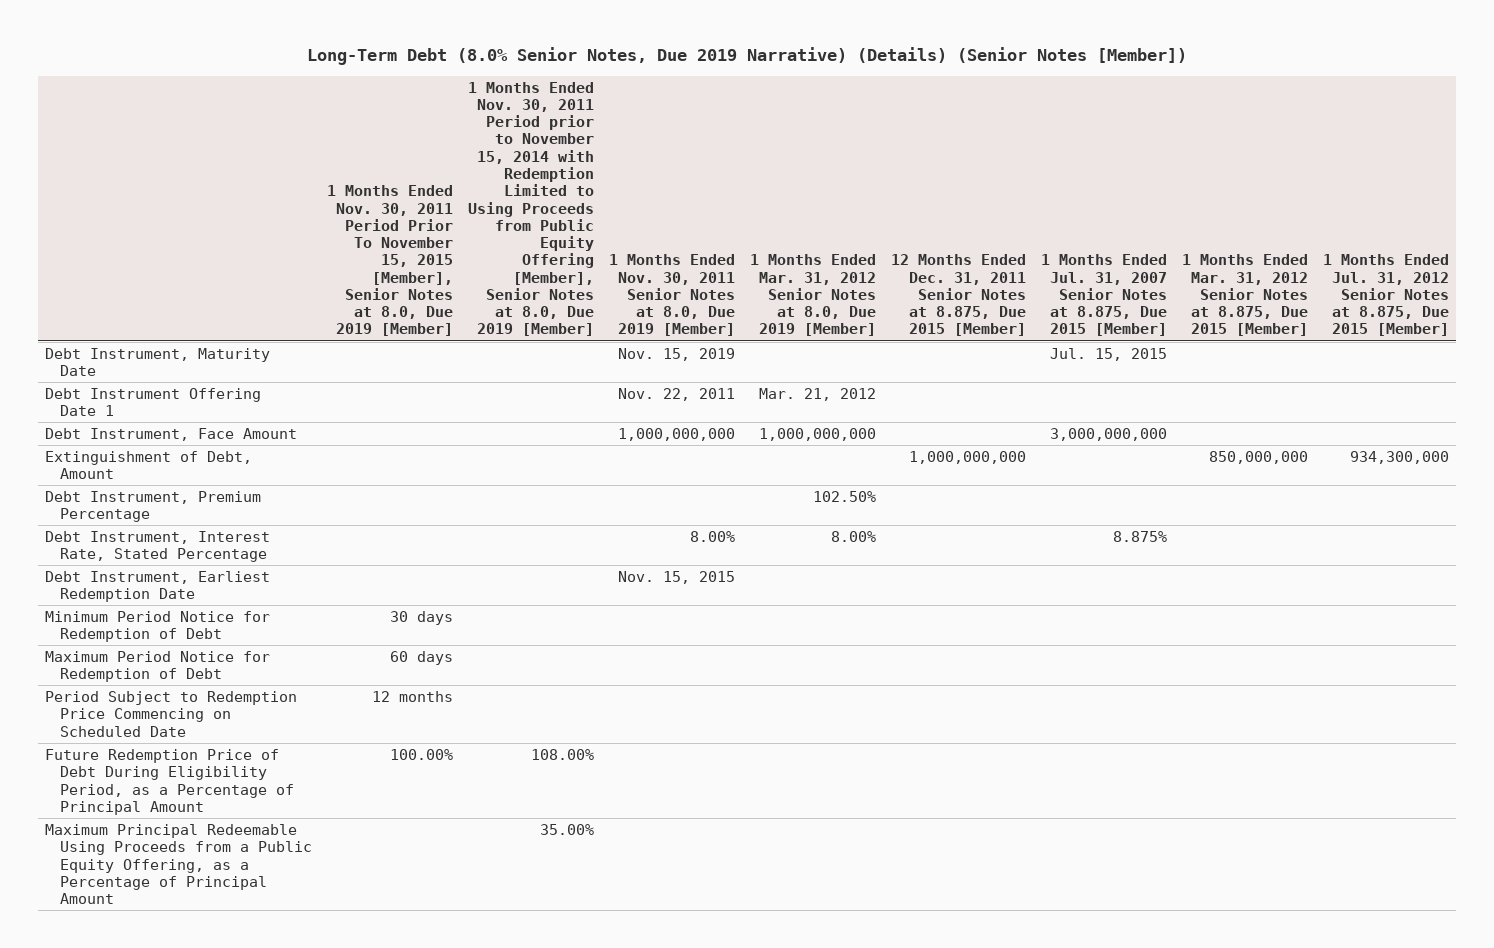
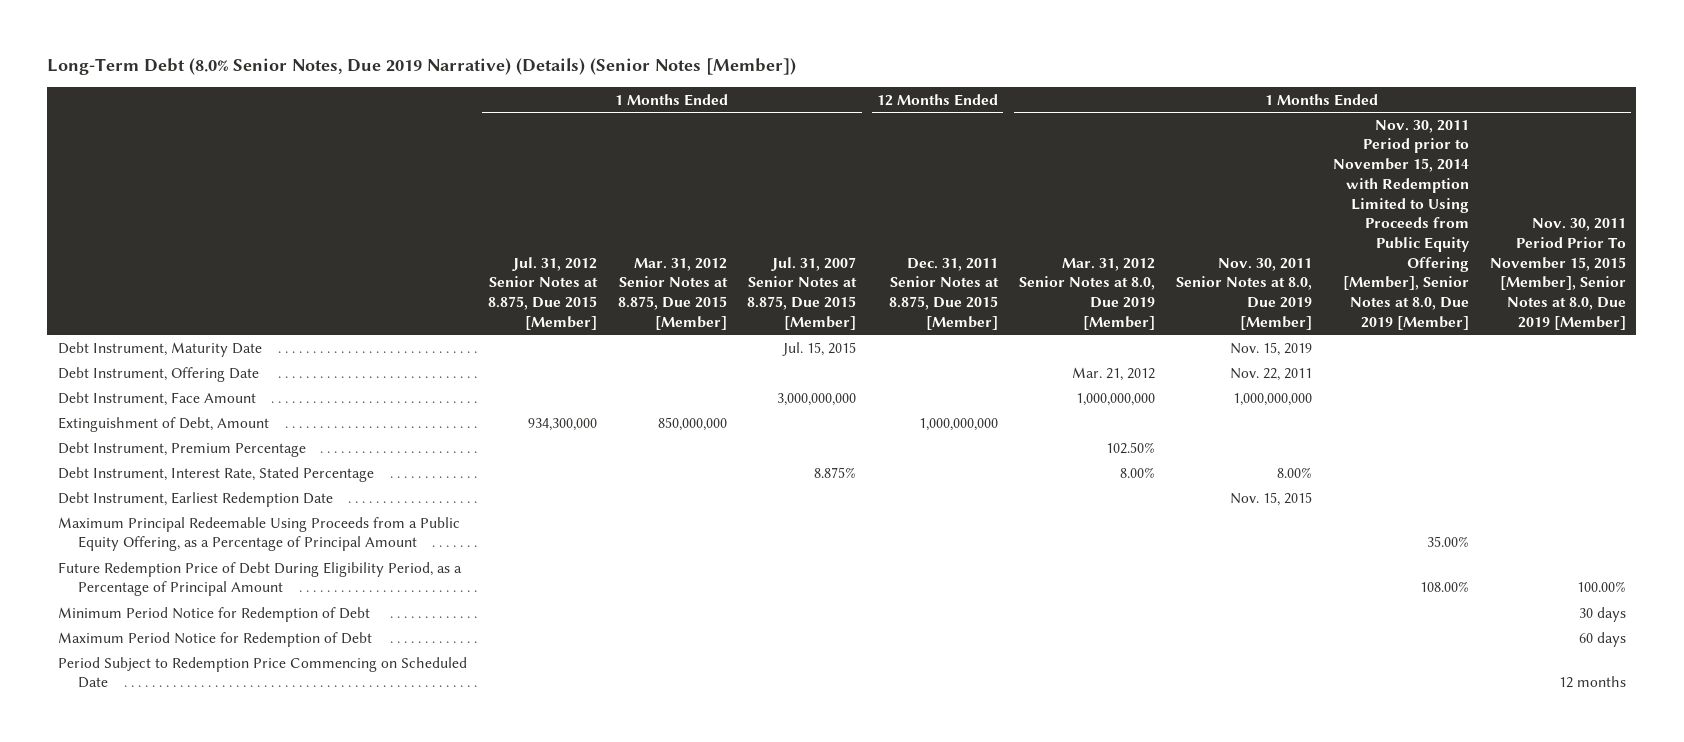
[45,387,262,417] Debt Instrument Offering Date 1 -> [57,366,259,382] Debt Instrument, Offering Date
[45,823,312,905] Maximum Principal Redeemable Using Proceeds from a Public Equity Offering, as a Percentage of Principal Amount -> [57,516,460,552] Maximum Principal Redeemable Using Proceeds from a Public Equity Offering, as a Percentage of Principal Amount
[45,748,294,815] Future Redemption Price of Debt During Eligibility Period, as a Percentage of Principal Amount -> [57,561,462,597] Future Redemption Price of Debt During Eligibility Period, as a Percentage of Principal Amount

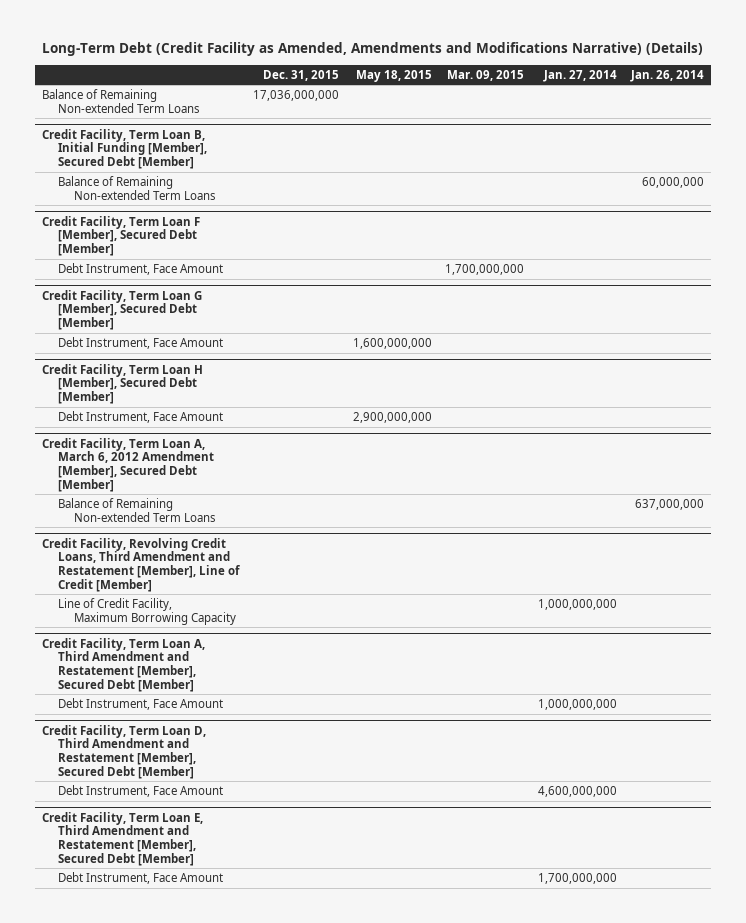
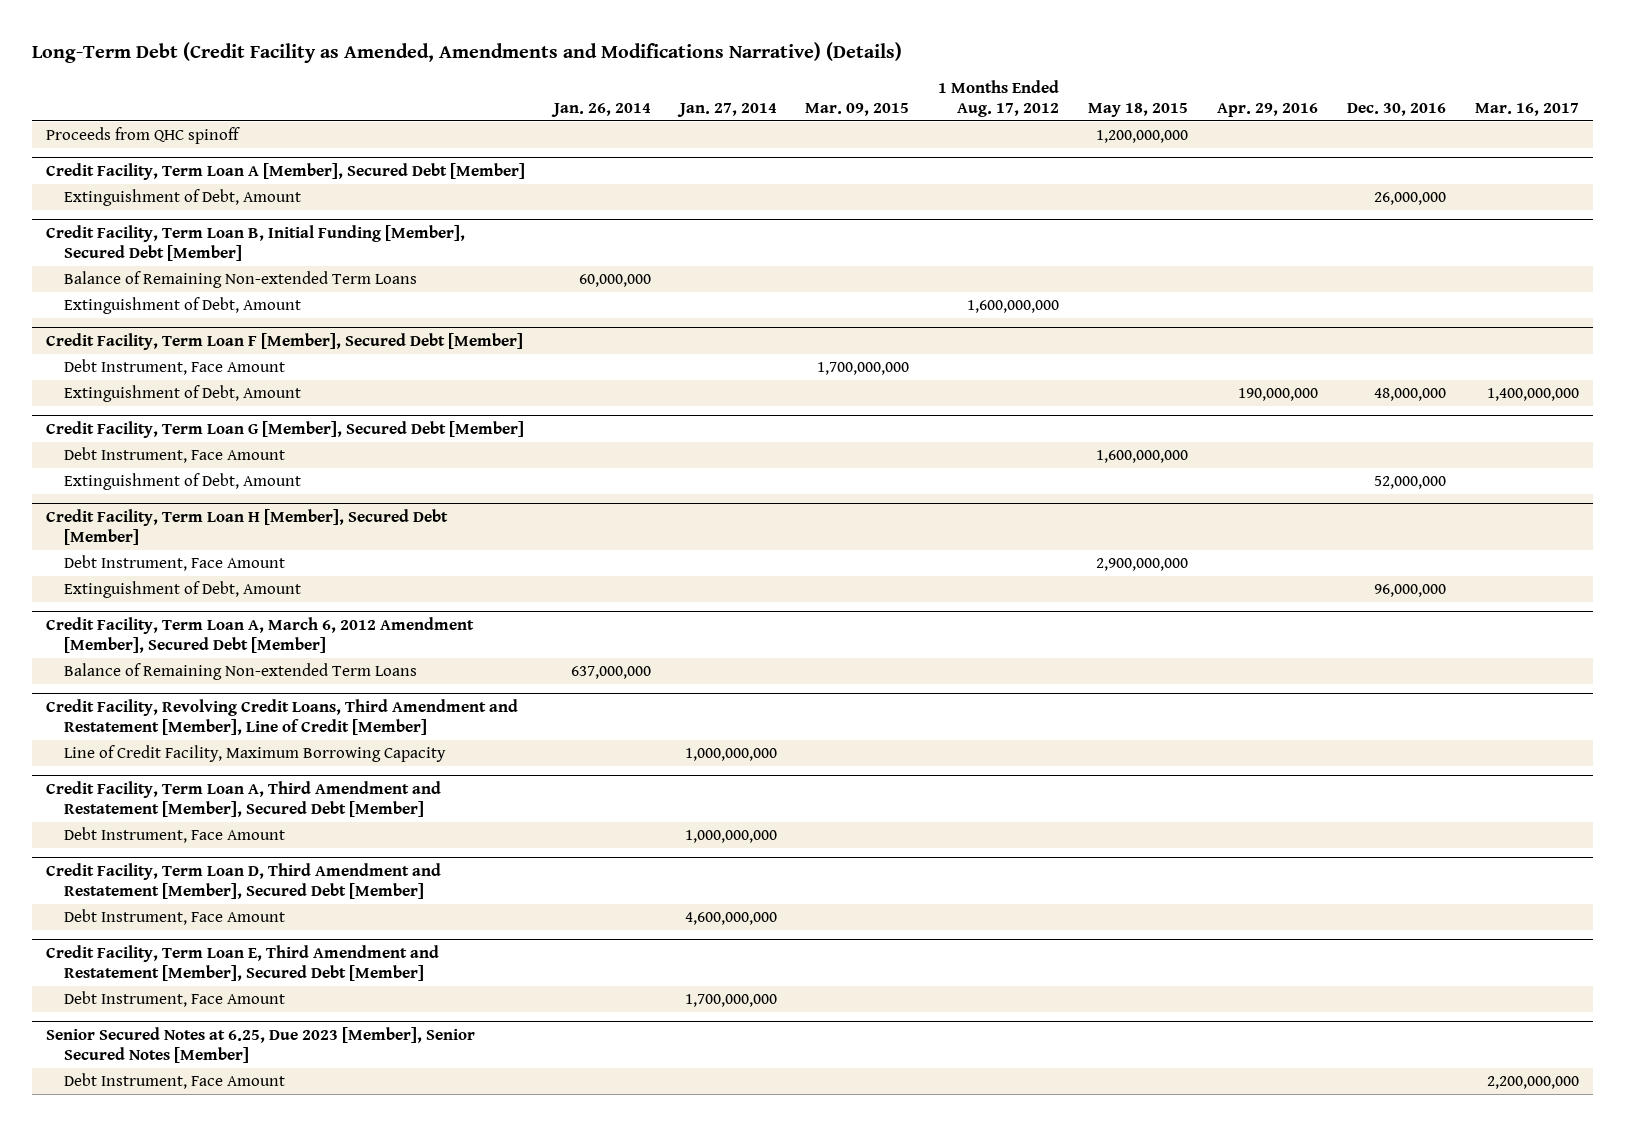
[262,69,339,81] Dec. 31, 2015 -> none
none -> [938,80,1060,118] 1 Months Ended Aug. 17, 2012
none -> [1216,103,1318,118] Apr. 29, 2016
none -> [1346,103,1446,117] Dec. 30, 2016
none -> [1474,103,1579,117] Mar. 16, 2017
[41,88,200,113] Balance of Remaining Non-extended Term Loans -> none
none -> [45,127,240,145] Proceeds from QHC spinoff
none -> [45,163,525,181] Credit Facility, Term Loan A [Member], Secured Debt [Member]
none -> [63,189,301,207] Extinguishment of Debt, Amount
none -> [63,297,301,315] Extinguishment of Debt, Amount
none -> [63,385,301,403] Extinguishment of Debt, Amount
none -> [63,473,301,491] Extinguishment of Debt, Amount
none -> [63,581,301,599] Extinguishment of Debt, Amount
none -> [45,1027,475,1063] Senior Secured Notes at 6.25, Due 2023 [Member], Senior Secured Notes [Member]
none -> [63,1073,285,1090] Debt Instrument, Face Amount

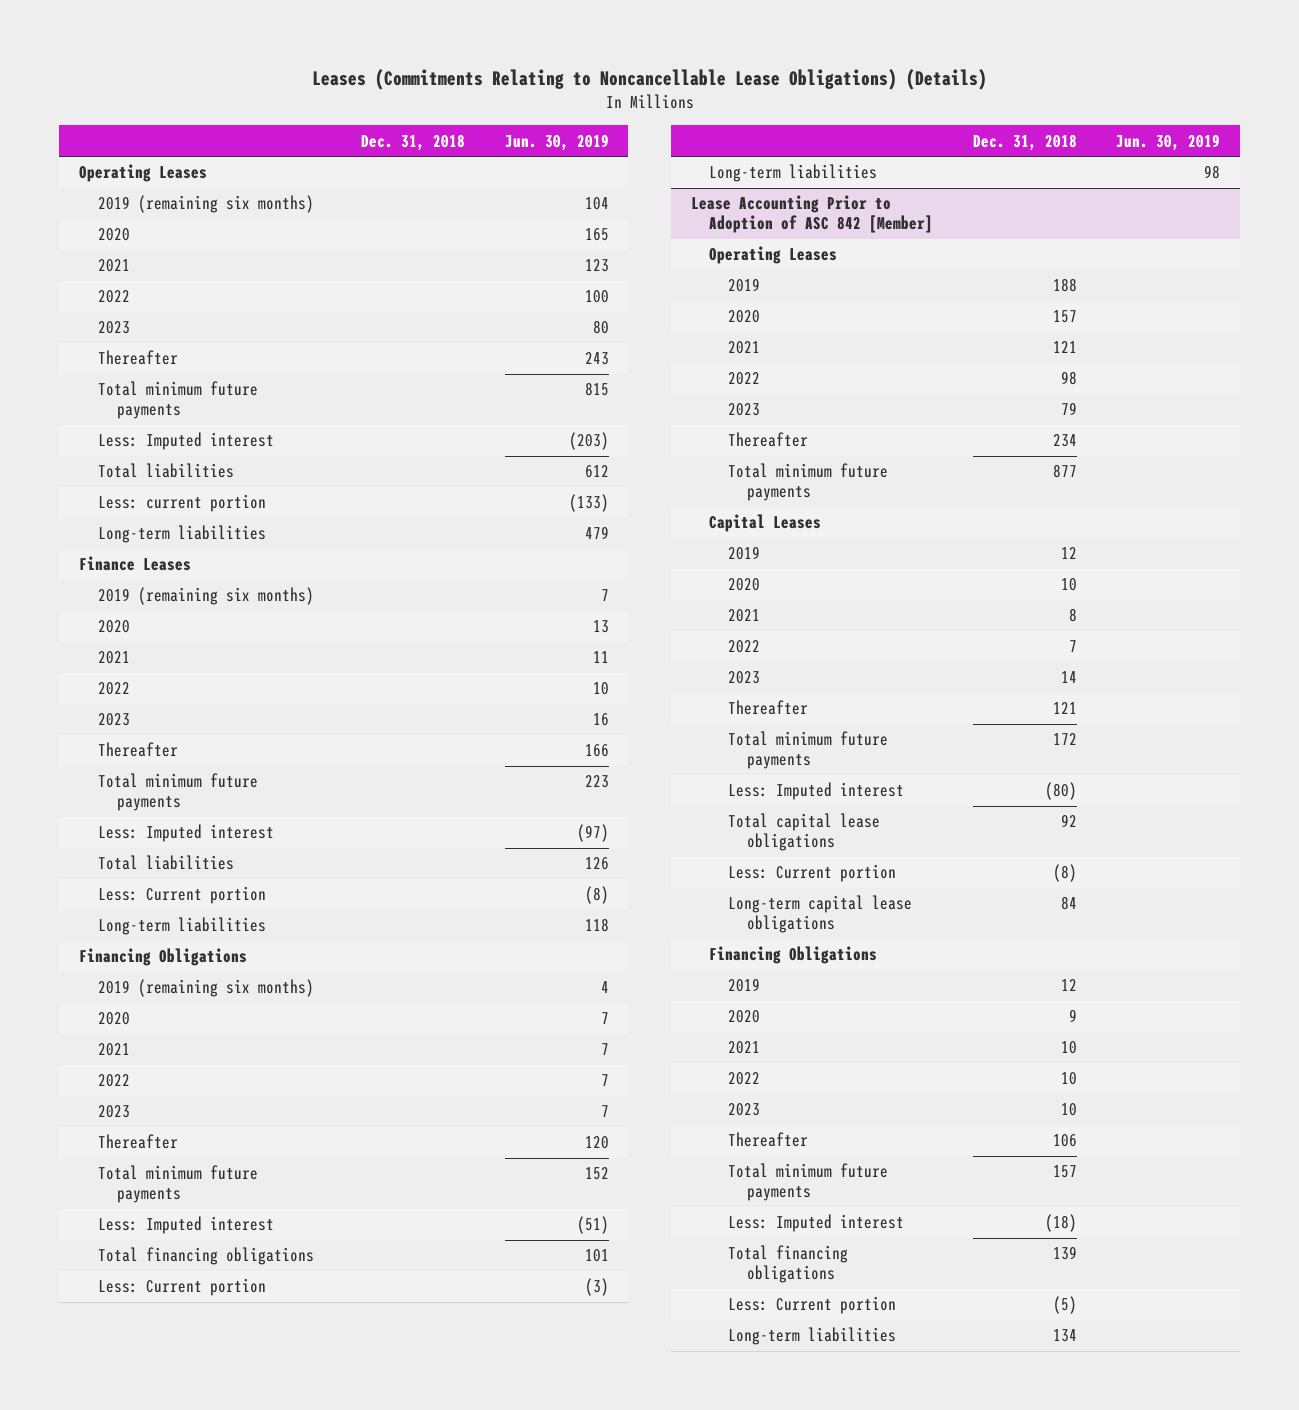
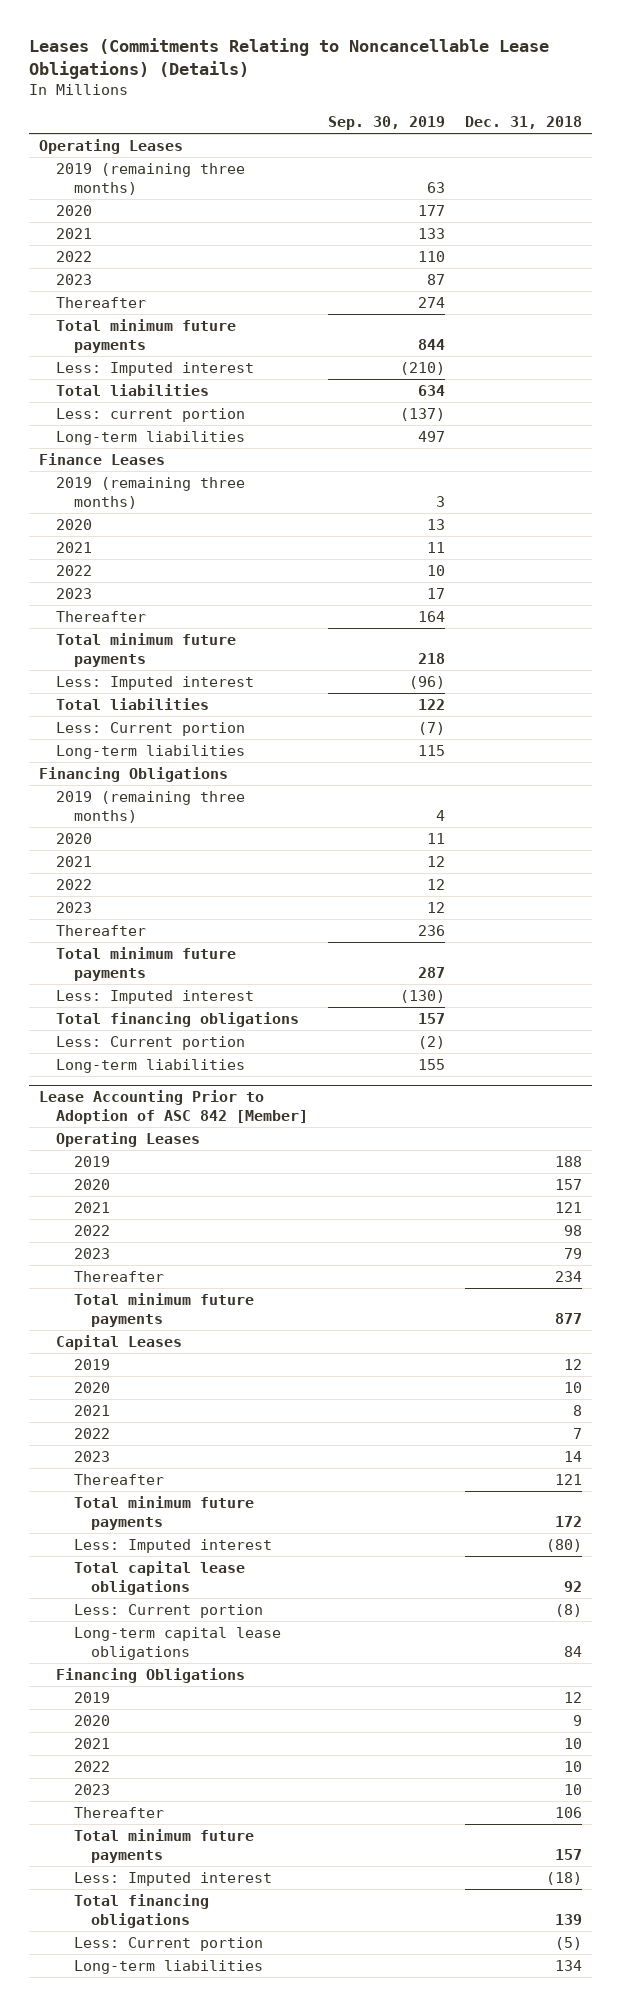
[504,133,609,151] Jun. 30, 2019 -> none
none -> [328,116,446,131] Sep. 30, 2019
[97,195,314,214] 2019 (remaining six months) -> [56,163,246,195] 2019 (remaining three months)
[97,587,314,606] 2019 (remaining six months) -> [56,477,246,509] 2019 (remaining three months)
[97,979,314,998] 2019 (remaining six months) -> [56,791,246,823] 2019 (remaining three months)

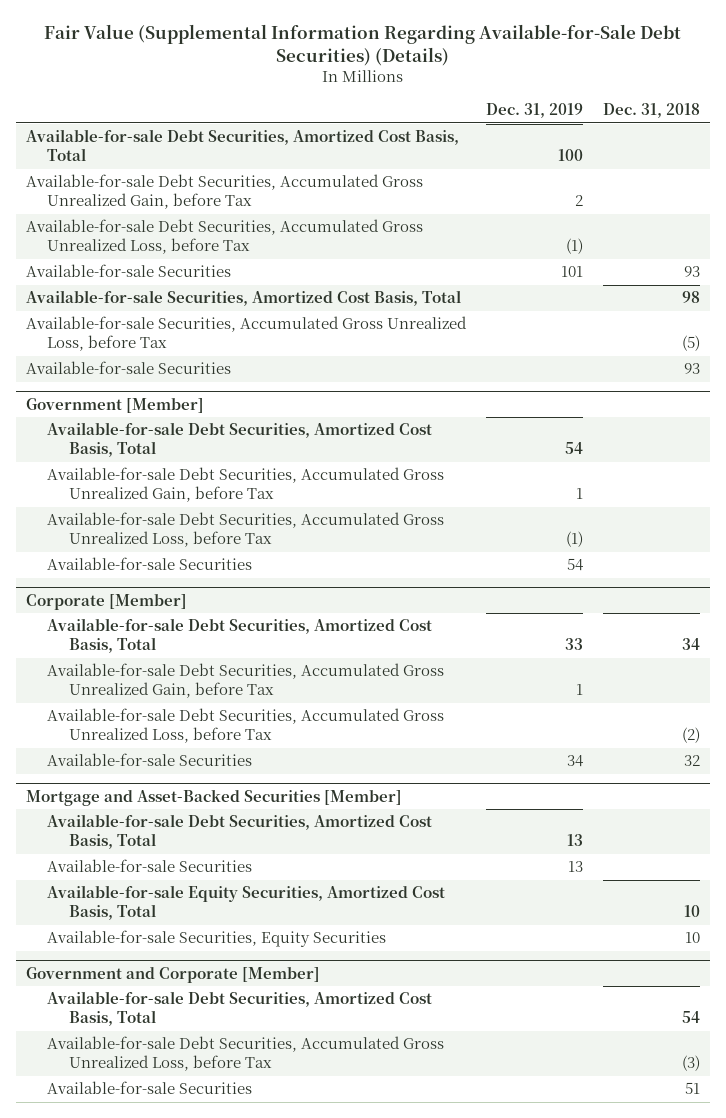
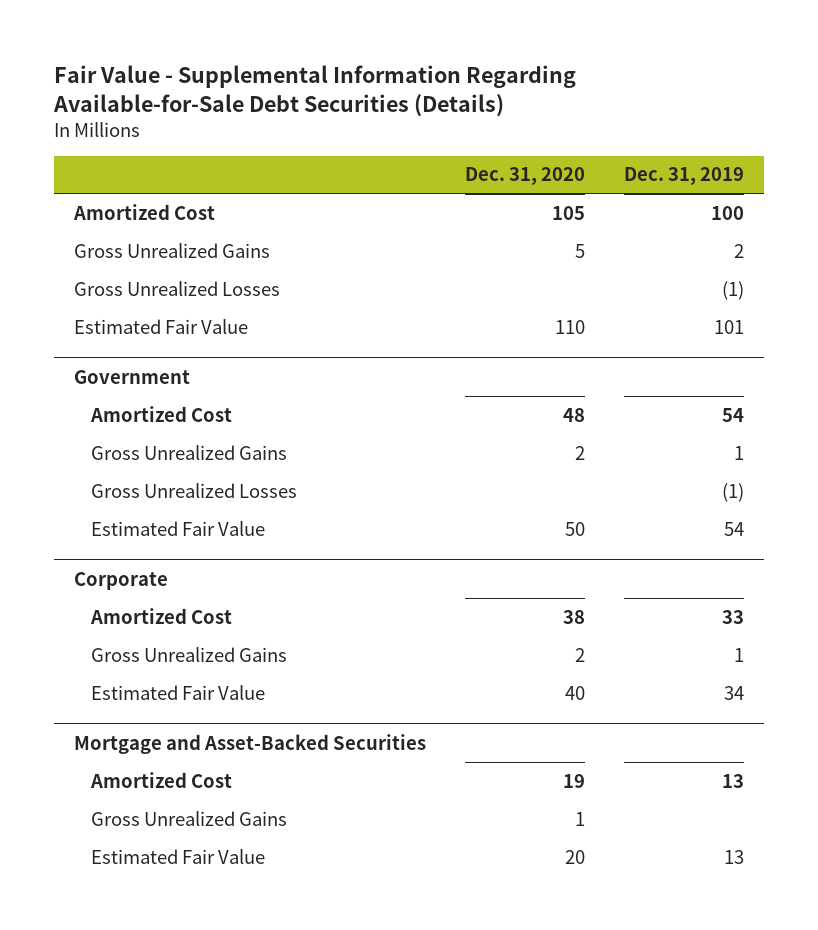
[44,23,682,67] Fair Value (Supplemental Information Regarding Available-for-Sale Debt Securities) (Details) -> [53,65,577,117] Fair Value - Supplemental Information Regarding Available-for-Sale Debt Securities (Details)
[603,103,701,119] Dec. 31, 2018 -> none
none -> [465,167,586,186] Dec. 31, 2020
[25,290,461,307] Available-for-sale Securities, Amortized Cost Basis, Total -> none
[25,316,467,352] Available-for-sale Securities, Accumulated Gross Unrealized Loss, before Tax -> none
[25,361,231,375] Available-for-sale Securities -> none
[47,708,445,744] Available-for-sale Debt Securities, Accumulated Gross Unrealized Loss, before Tax -> none
[47,885,446,921] Available-for-sale Equity Securities, Amortized Cost Basis, Total -> none
[47,930,387,948] Available-for-sale Securities, Equity Securities -> none
[25,966,320,983] Government and Corporate [Member] -> none
[47,991,433,1027] Available-for-sale Debt Securities, Amortized Cost Basis, Total -> none
[47,1036,445,1072] Available-for-sale Debt Securities, Accumulated Gross Unrealized Loss, before Tax -> none
[47,1081,253,1095] Available-for-sale Securities -> none
[25,129,459,162] Available-for-sale Debt Securities, Amortized Cost Basis, Total -> [72,203,215,220] Amortized Cost
[25,174,423,210] Available-for-sale Debt Securities, Accumulated Gross Unrealized Gain, before Tax -> [73,242,270,258] Gross Unrealized Gains
[25,219,423,255] Available-for-sale Debt Securities, Accumulated Gross Unrealized Loss, before Tax -> [73,280,280,296] Gross Unrealized Losses
[25,264,231,278] Available-for-sale Securities -> [73,318,248,334] Estimated Fair Value
[25,397,204,413] Government [Member] -> [73,369,190,384] Government
[47,422,433,458] Available-for-sale Debt Securities, Amortized Cost Basis, Total -> [89,405,232,422] Amortized Cost
[47,467,445,503] Available-for-sale Debt Securities, Accumulated Gross Unrealized Gain, before Tax -> [90,444,287,460] Gross Unrealized Gains
[47,512,445,548] Available-for-sale Debt Securities, Accumulated Gross Unrealized Loss, before Tax -> [90,482,297,498] Gross Unrealized Losses
[47,557,253,571] Available-for-sale Securities -> [90,520,265,536] Estimated Fair Value
[25,593,187,610] Corporate [Member] -> [73,571,168,590] Corporate
[47,618,433,654] Available-for-sale Debt Securities, Amortized Cost Basis, Total -> [89,607,232,624] Amortized Cost
[47,663,445,699] Available-for-sale Debt Securities, Accumulated Gross Unrealized Gain, before Tax -> [90,646,287,662] Gross Unrealized Gains
[47,753,253,767] Available-for-sale Securities -> [90,684,265,700] Estimated Fair Value
[25,788,402,806] Mortgage and Asset-Backed Securities [Member] -> [73,733,426,754] Mortgage and Asset-Backed Securities
[47,814,433,850] Available-for-sale Debt Securities, Amortized Cost Basis, Total -> [89,771,232,788] Amortized Cost
none -> [90,810,287,826] Gross Unrealized Gains
[47,859,253,873] Available-for-sale Securities -> [90,848,265,864] Estimated Fair Value

